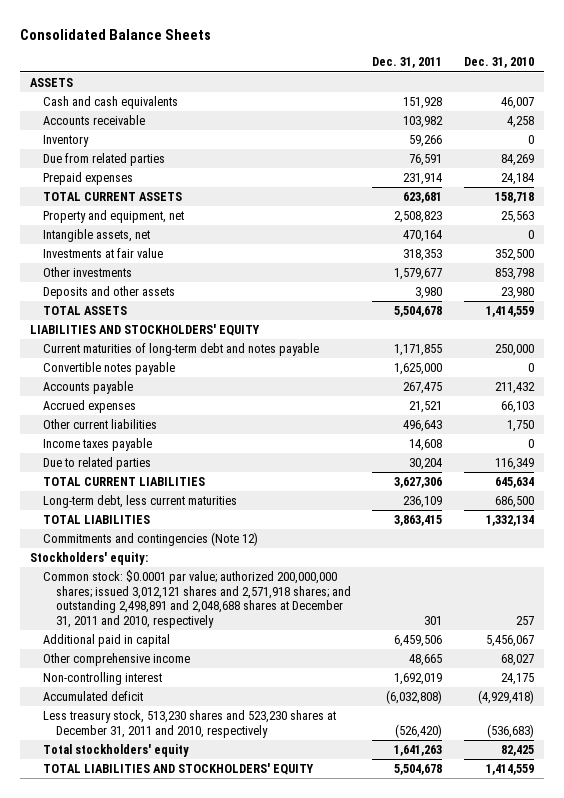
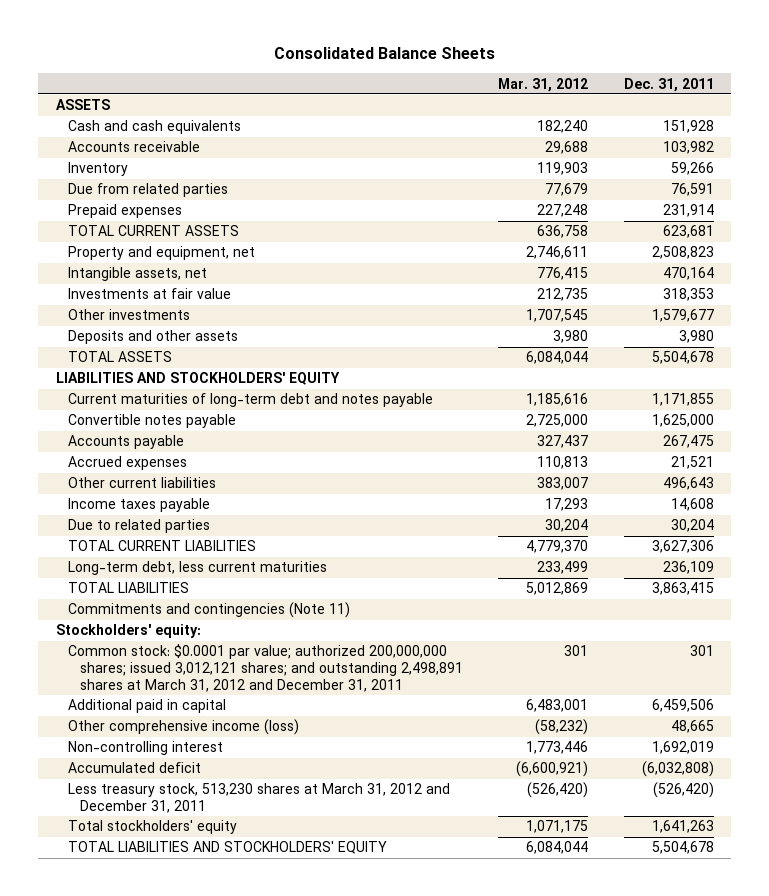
[463,57,534,69] Dec. 31, 2010 -> none
none -> [498,77,589,92] Mar. 31, 2012
[43,532,259,547] Commitments and contingencies (Note 12) -> [67,602,350,619] Commitments and contingencies (Note 11)
[43,570,352,628] Common stock: $0.0001 par value; authorized 200,000,000 shares; issued 3,012,121 shares and 2,571,918 shares; and outstanding 2,498,891 and 2,048,688 shares at December 31, 2011 and 2010, respectively -> [67,644,464,692] Common stock: $0.0001 par value; authorized 200,000,000 shares; issued 3,012,121 shares; and outstanding 2,498,891 shares at March 31, 2012 and December 31, 2011
[43,653,191,667] Other comprehensive income -> [67,719,299,736] Other comprehensive income (loss)
[43,710,337,738] Less treasury stock, 513,230 shares and 523,230 shares at December 31, 2011 and 2010, respectively -> [67,783,450,814] Less treasury stock, 513,230 shares at March 31, 2012 and December 31, 2011

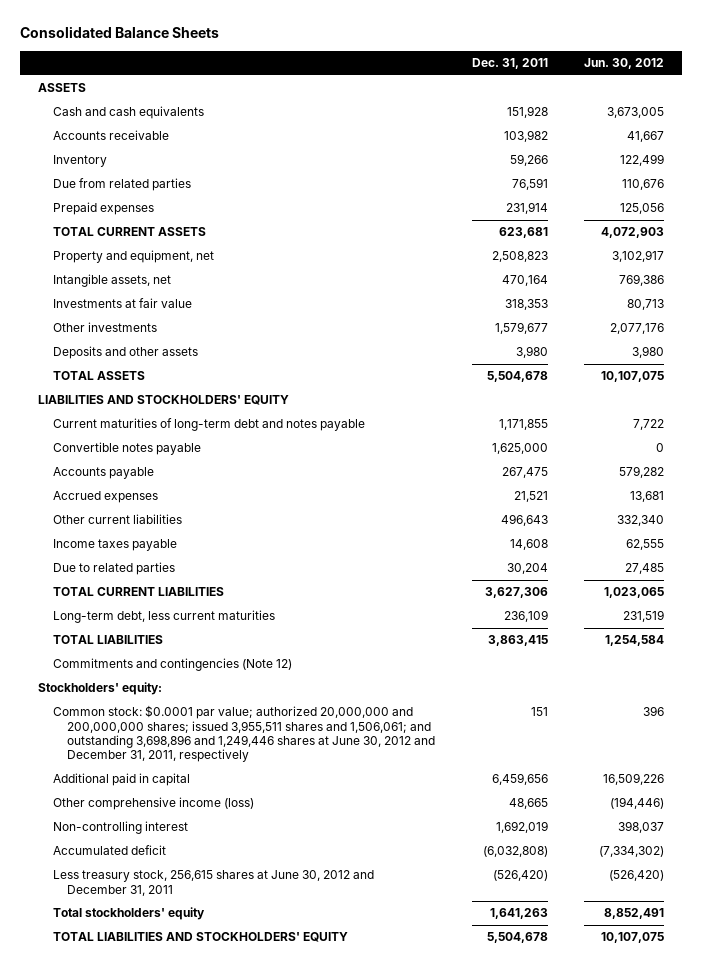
[498,77,589,92] Mar. 31, 2012 -> none
none -> [583,58,664,70] Jun. 30, 2012
[67,602,350,619] Commitments and contingencies (Note 11) -> [52,658,292,672] Commitments and contingencies (Note 12)
[67,644,464,692] Common stock: $0.0001 par value; authorized 200,000,000 shares; issued 3,012,121 shares; and outstanding 2,498,891 shares at March 31, 2012 and December 31, 2011 -> [52,705,436,763] Common stock: $0.0001 par value; authorized 20,000,000 and 200,000,000 shares; issued 3,955,511 shares and 1,506,061; and outstanding 3,698,896 and 1,249,446 shares at June 30, 2012 and December 31, 2011, respectively
[689,645,714,657] 301 -> [530,707,548,717] 151
[651,699,714,713] 6,459,506 -> [491,773,548,786] 6,459,656
[67,783,450,814] Less treasury stock, 513,230 shares at March 31, 2012 and December 31, 2011 -> [52,870,374,896] Less treasury stock, 256,615 shares at June 30, 2012 and December 31, 2011

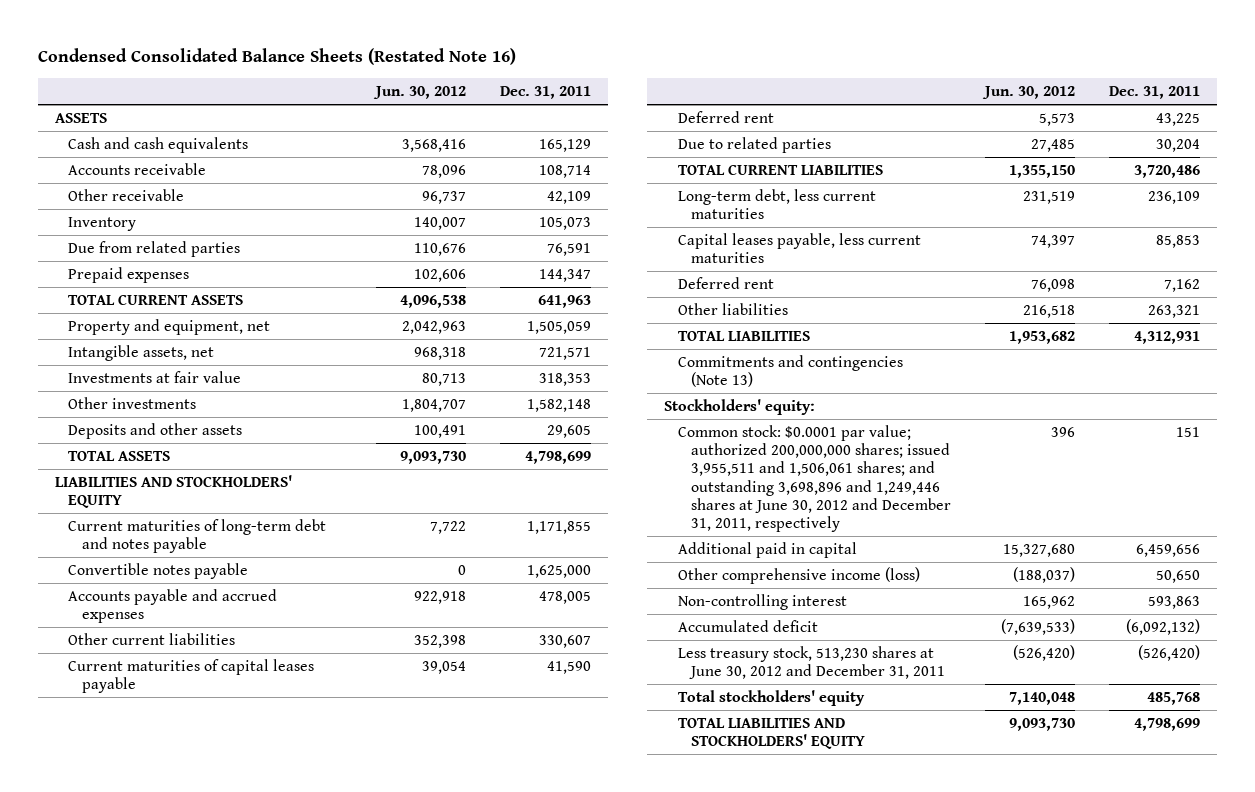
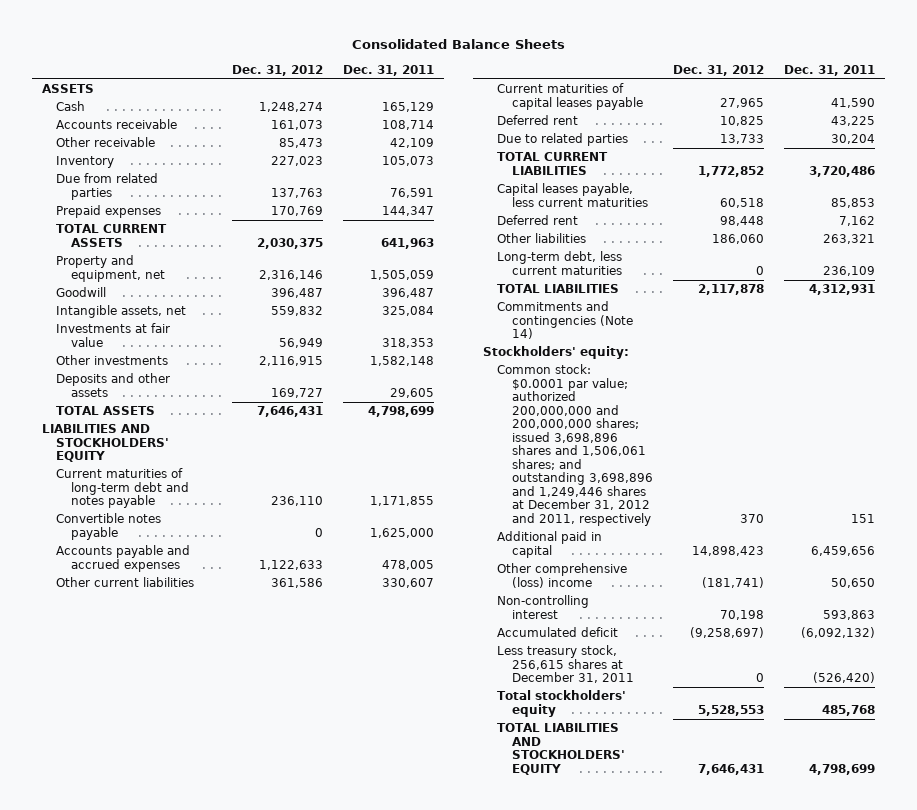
[37,48,516,66] Condensed Consolidated Balance Sheets (Restated Note 16) -> [351,39,565,50] Consolidated Balance Sheets
[372,85,466,99] Jun. 30, 2012 -> none
none -> [232,64,324,76] Dec. 31, 2012
[68,137,249,154] Cash and cash equivalents -> [56,101,86,112] Cash
none -> [56,287,107,298] Goodwill
[538,347,591,361] 721,571 -> [382,306,435,317] 325,084
[677,189,876,220] Long-term debt, less current maturities -> [497,251,623,275] Long-term debt, less current maturities
[677,355,903,388] Commitments and contingencies (Note 13) -> [497,301,633,340] Commitments and contingencies (Note 14)
[677,425,952,532] Common stock: $0.0001 par value; authorized 200,000,000 shares; issued 3,955,511 and 1,506,061 shares; and outstanding 3,698,896 and 1,249,446 shares at June 30, 2012 and December 31, 2011, respectively -> [497,364,653,526] Common stock: $0.0001 par value; authorized 200,000,000 and 200,000,000 shares; issued 3,698,896 shares and 1,506,061 shares; and outstanding 3,698,896 and 1,249,446 shares at December 31, 2012 and 2011, respectively
[677,567,920,585] Other comprehensive income (loss) -> [497,563,628,588] Other comprehensive (loss) income
[677,646,946,680] Less treasury stock, 513,230 shares at June 30, 2012 and December 31, 2011 -> [497,645,634,684] Less treasury stock, 256,615 shares at December 31, 2011

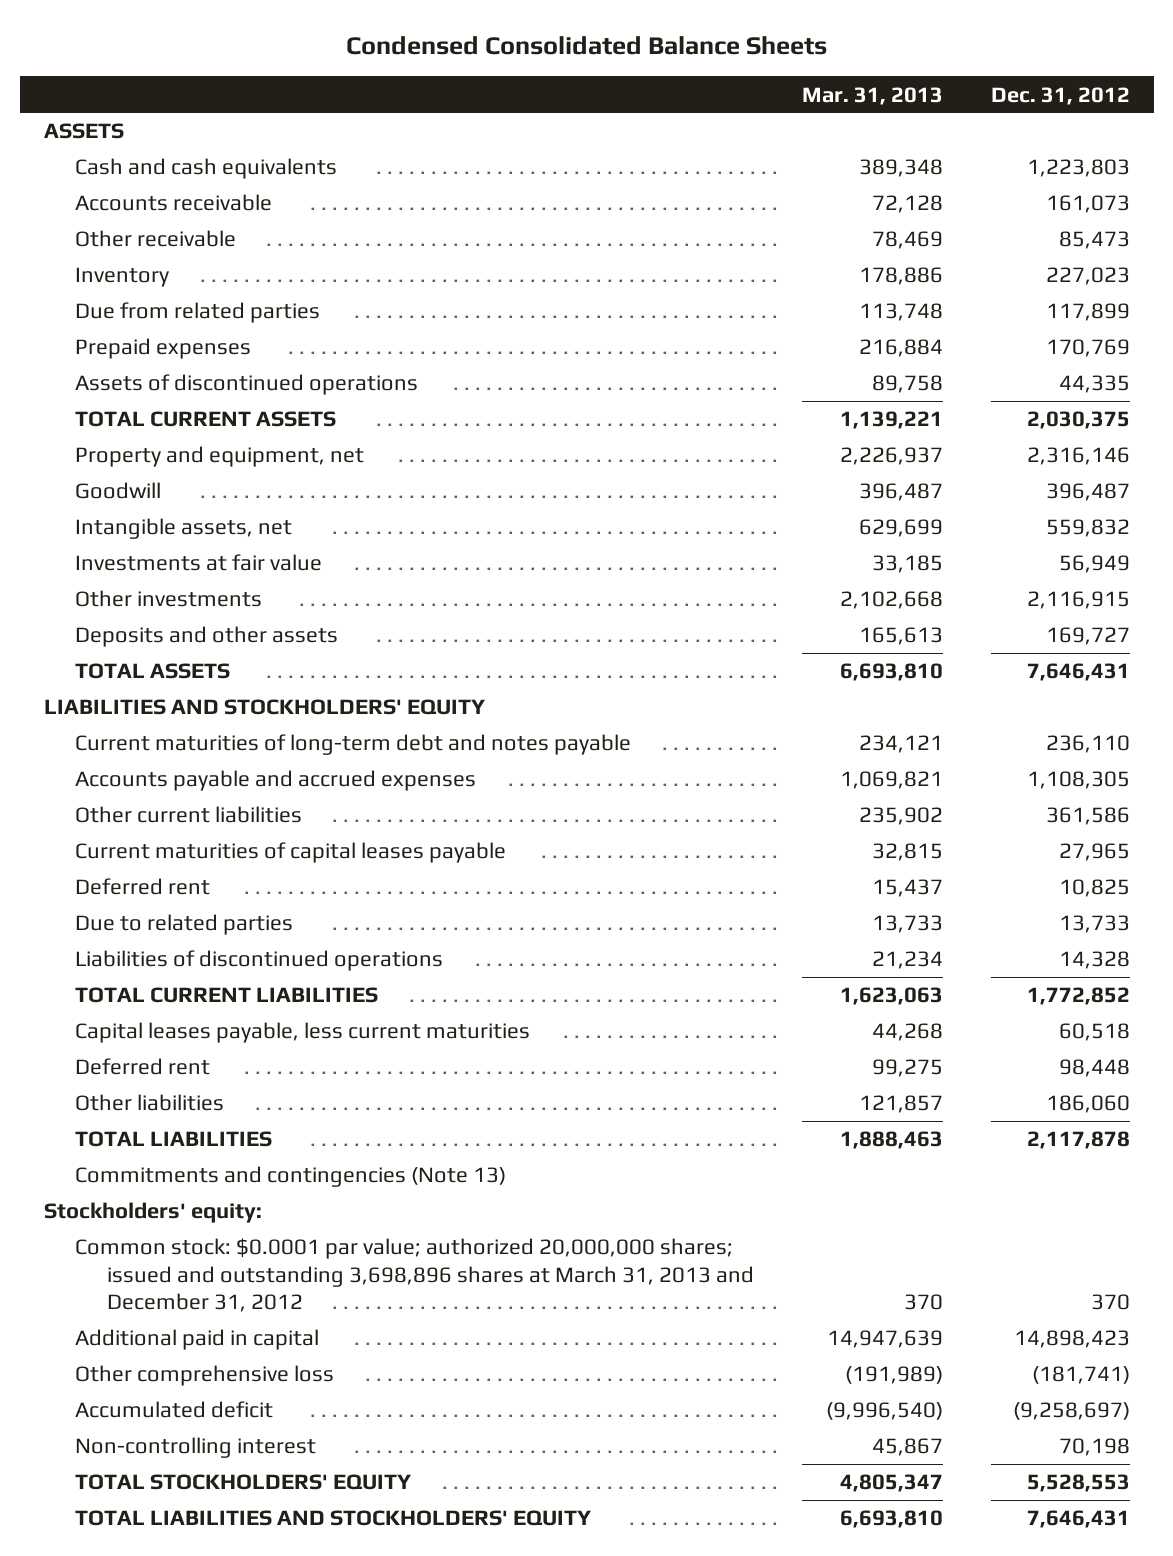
[351,39,565,50] Consolidated Balance Sheets -> [345,36,827,56] Condensed Consolidated Balance Sheets
[343,64,435,76] Dec. 31, 2011 -> none
none -> [802,86,944,105] Mar. 31, 2013
[56,101,86,112] Cash -> none
none -> [75,158,338,180] Cash and cash equivalents
[271,187,324,198] 137,763 -> [1045,303,1130,322] 117,899
none -> [75,374,419,396] Assets of discontinued operations
[56,513,162,540] Convertible notes payable -> none
[259,559,324,570] 1,122,633 -> [1026,771,1130,790] 1,108,305
none -> [75,950,444,972] Liabilities of discontinued operations
[497,251,623,275] Long-term debt, less current maturities -> none
[497,301,633,340] Commitments and contingencies (Note 14) -> [75,1166,507,1188] Commitments and contingencies (Note 13)
[497,364,653,526] Common stock: $0.0001 par value; authorized 200,000,000 and 200,000,000 shares; issued 3,698,896 shares and 1,506,061 shares; and outstanding 3,698,896 and 1,249,446 shares at December 31, 2012 and 2011, respectively -> [75,1238,755,1313] Common stock: $0.0001 par value; authorized 20,000,000 shares; issued and outstanding 3,698,896 shares at March 31, 2013 and December 31, 2012
[497,563,628,588] Other comprehensive (loss) income -> [75,1365,335,1387] Other comprehensive loss
[497,645,634,684] Less treasury stock, 256,615 shares at December 31, 2011 -> none
[497,595,590,619] Non-controlling interest -> [75,1437,317,1459] Non-controlling interest
[497,690,627,717] Total stockholders' equity -> [75,1474,412,1491] TOTAL STOCKHOLDERS' EQUITY

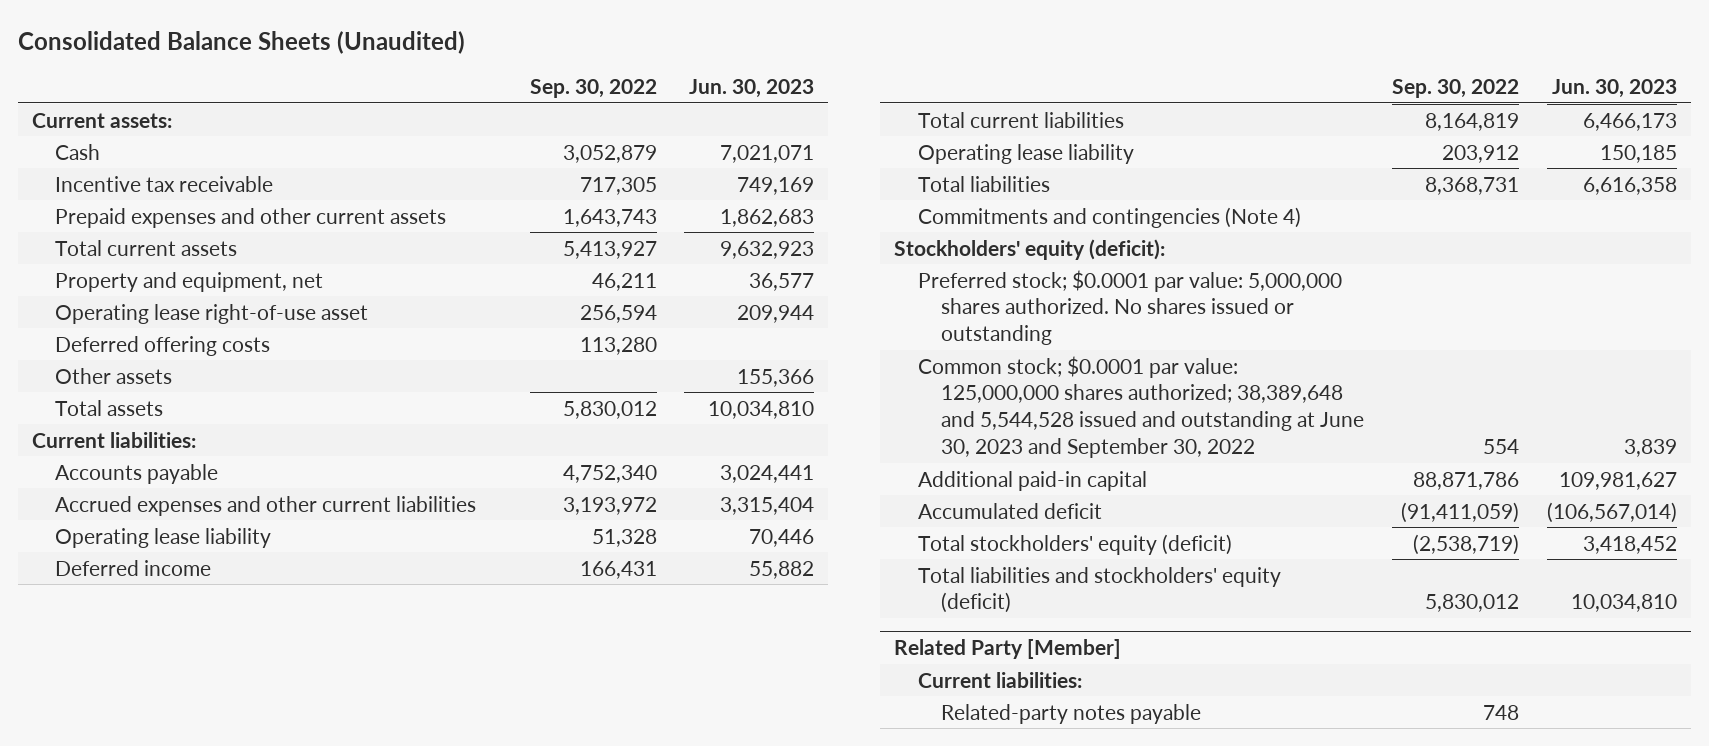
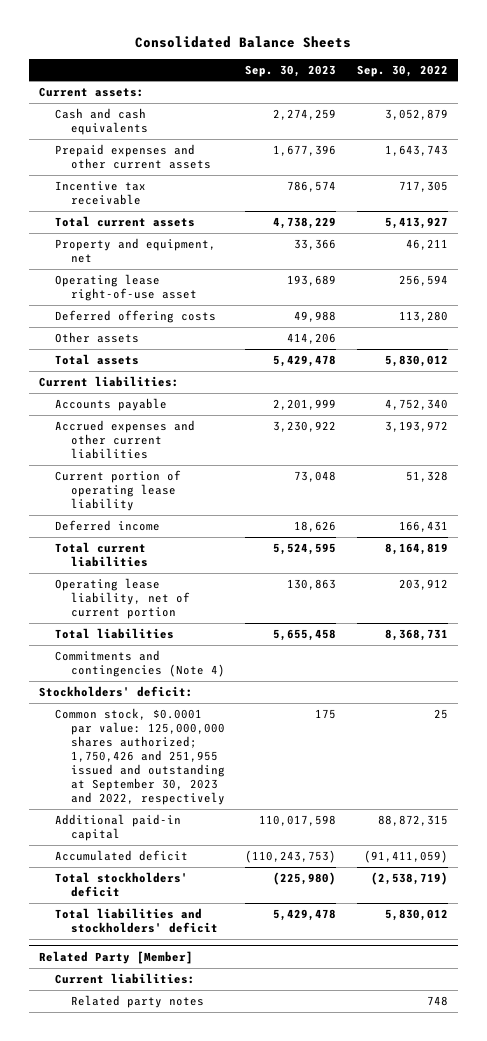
[17,30,465,54] Consolidated Balance Sheets (Unaudited) -> [135,35,352,48] Consolidated Balance Sheets
[689,79,815,99] Jun. 30, 2023 -> none
none -> [245,64,337,77] Sep. 30, 2023
[55,143,101,160] Cash -> [54,108,148,136] Cash and cash equivalents
[55,175,274,192] Incentive tax receivable -> [54,181,146,206] Incentive tax receivable
[55,527,272,548] Operating lease liability -> [54,470,181,512] Current portion of operating lease liability
[917,143,1134,164] Operating lease liability -> [54,578,190,620] Operating lease liability, net of current portion
[917,269,1342,346] Preferred stock; $0.0001 par value: 5,000,000 shares authorized. No shares issued or outstanding -> none
[894,238,1166,260] Stockholders' equity (deficit): -> [38,686,193,698] Stockholders' deficit:
[917,355,1365,459] Common stock; $0.0001 par value: 125,000,000 shares authorized; 38,389,648 and 5,544,528 issued and outstanding at June 30, 2023 and September 30, 2022 -> [54,708,225,805] Common stock, $0.0001 par value: 125,000,000 shares authorized; 1,750,426 and 251,955 issued and outstanding at September 30, 2023 and 2022, respectively
[1483,439,1520,455] 554 -> [433,709,448,720] 25
[1413,471,1520,490] 88,871,786 -> [377,815,448,827] 88,872,315
[917,533,1232,555] Total stockholders' equity (deficit) -> [54,872,188,898] Total stockholders' deficit
[917,566,1281,614] Total liabilities and stockholders' equity (deficit) -> [54,908,218,934] Total liabilities and stockholders' deficit
[941,703,1202,724] Related-party notes payable -> [70,995,204,1009] Related party notes

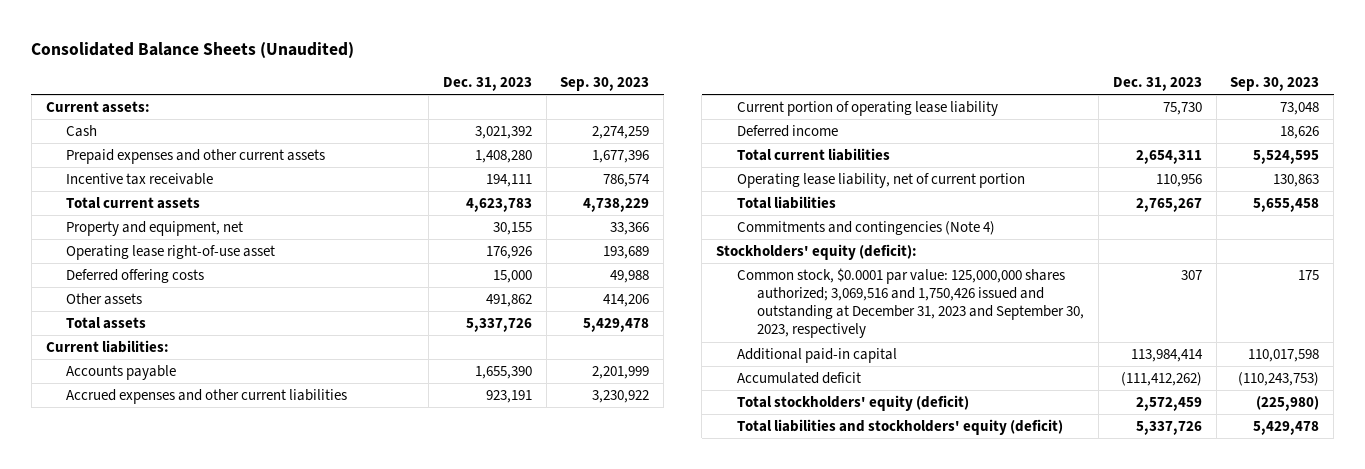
[135,35,352,48] Consolidated Balance Sheets -> [31,41,355,58] Consolidated Balance Sheets (Unaudited)
[356,64,448,77] Sep. 30, 2022 -> none
none -> [442,77,532,92] Dec. 31, 2023
[54,108,148,136] Cash and cash equivalents -> [66,125,98,138] Cash
[38,686,193,698] Stockholders' deficit: -> [715,244,917,261] Stockholders' equity (deficit):
[54,708,225,805] Common stock, $0.0001 par value: 125,000,000 shares authorized; 1,750,426 and 251,955 issued and outstanding at September 30, 2023 and 2022, respectively -> [736,268,1085,339] Common stock, $0.0001 par value: 125,000,000 shares authorized; 3,069,516 and 1,750,426 issued and outstanding at December 31, 2023 and September 30, 2023, respectively
[38,951,193,965] Related Party [Member] -> none
[54,973,195,985] Current liabilities: -> none
[70,995,204,1009] Related party notes -> none
[54,872,188,898] Total stockholders' deficit -> [736,395,969,412] Total stockholders' equity (deficit)
[54,908,218,934] Total liabilities and stockholders' deficit -> [736,419,1063,436] Total liabilities and stockholders' equity (deficit)

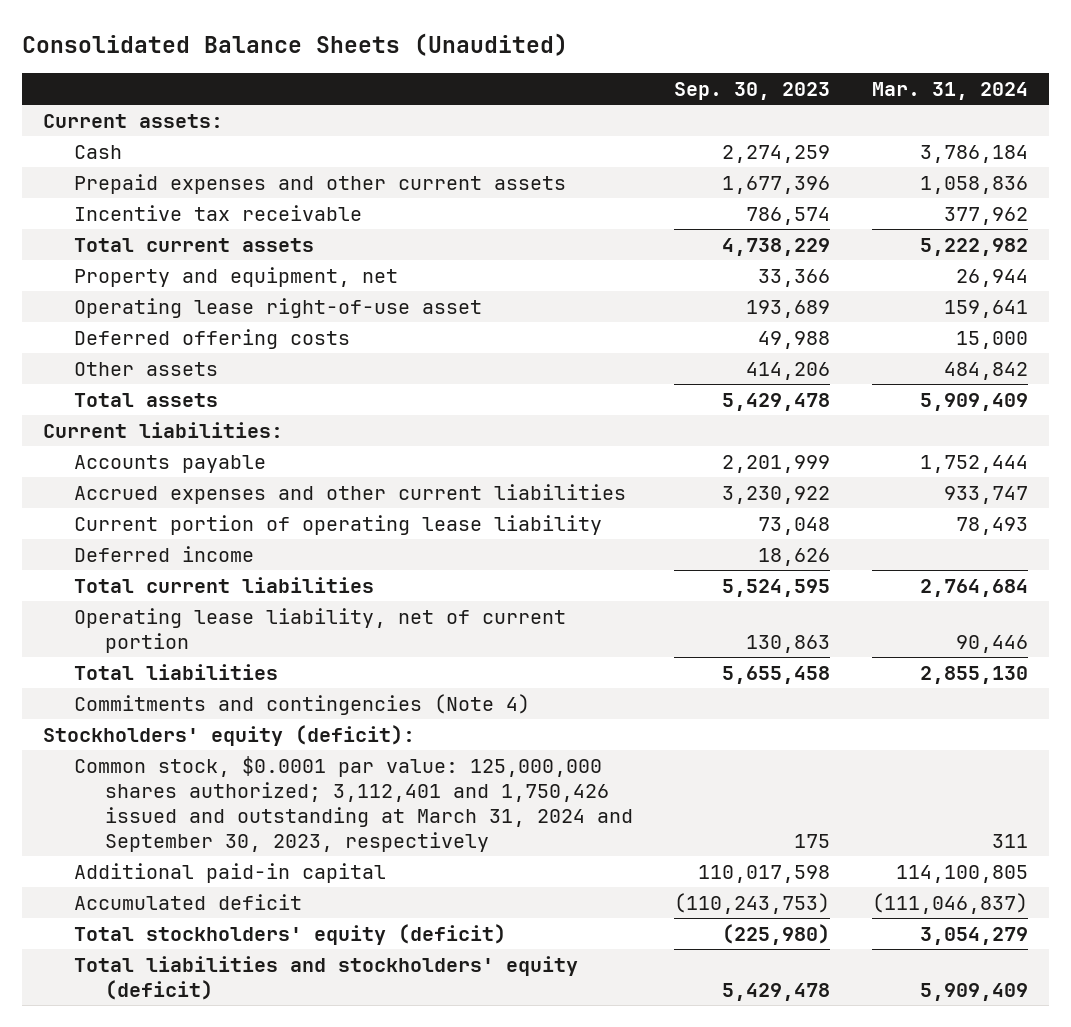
[442,77,532,92] Dec. 31, 2023 -> none
none -> [872,81,1029,100] Mar. 31, 2024
[736,268,1085,339] Common stock, $0.0001 par value: 125,000,000 shares authorized; 3,069,516 and 1,750,426 issued and outstanding at December 31, 2023 and September 30, 2023, respectively -> [74,755,633,852] Common stock, $0.0001 par value: 125,000,000 shares authorized; 3,112,401 and 1,750,426 issued and outstanding at March 31, 2024 and September 30, 2023, respectively

